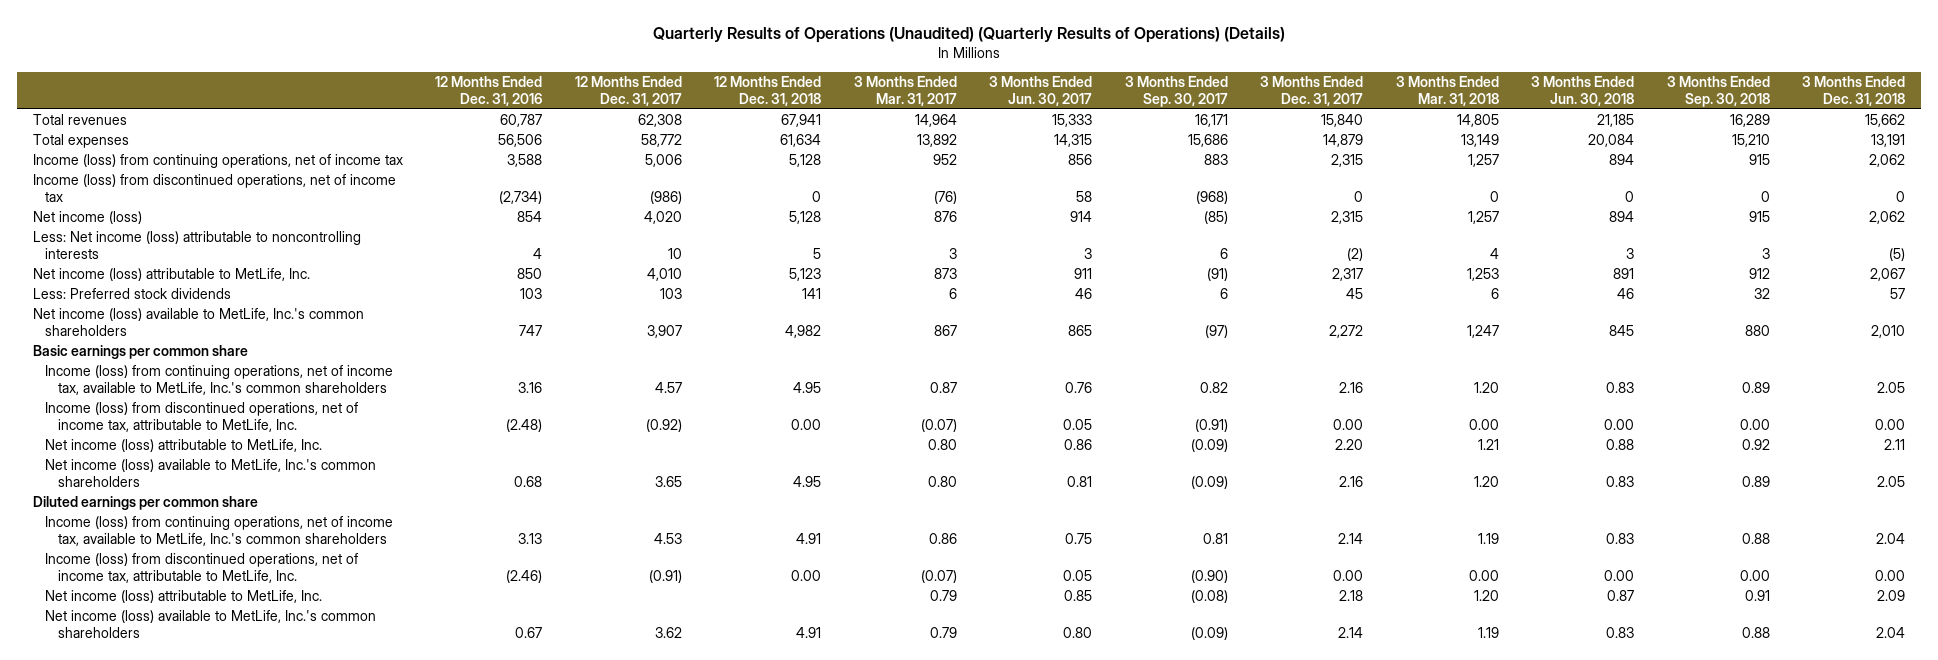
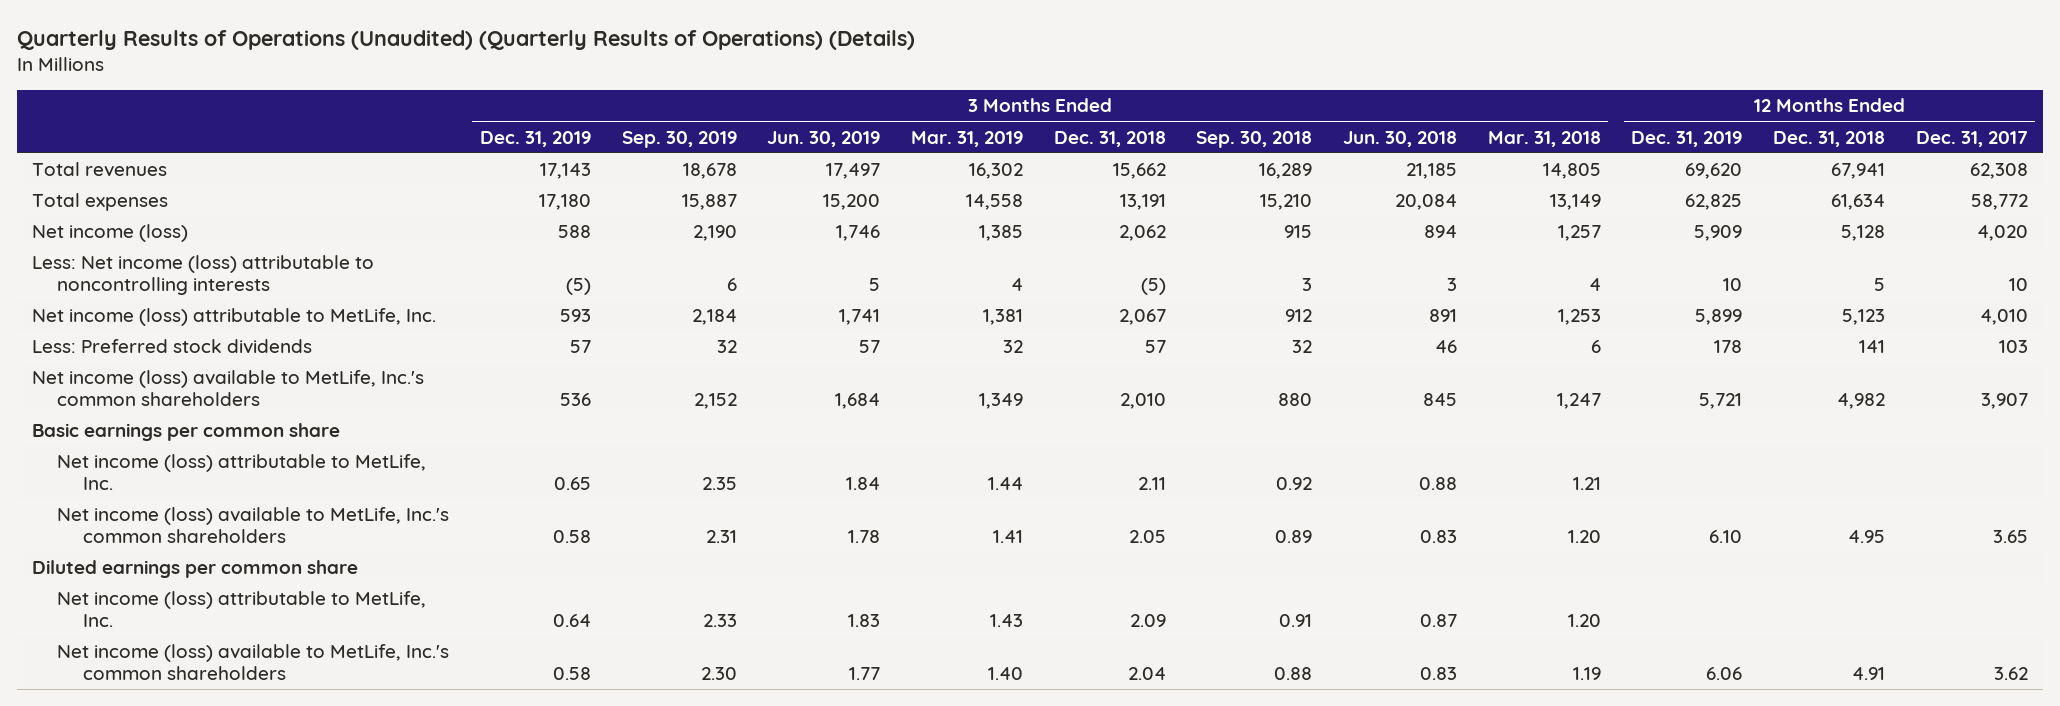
[435,76,543,106] 12 Months Ended Dec. 31, 2016 -> none
[853,76,957,106] 3 Months Ended Mar. 31, 2017 -> none
[989,76,1093,106] 3 Months Ended Jun. 30, 2017 -> none
[1124,76,1228,107] 3 Months Ended Sep. 30, 2017 -> none
[1260,76,1364,106] 3 Months Ended Dec. 31, 2017 -> none
none -> [480,130,592,147] Dec. 31, 2019
none -> [621,130,737,148] Sep. 30, 2019
none -> [767,130,881,147] Jun. 30, 2019
none -> [911,130,1024,147] Mar. 31, 2019
none -> [1631,130,1743,147] Dec. 31, 2019
[33,154,404,169] Income (loss) from continuing operations, net of income tax -> none
[33,174,397,202] Income (loss) from discontinued operations, net of income tax -> none
[45,365,394,395] Income (loss) from continuing operations, net of income tax, available to MetLife, Inc.'s common shareholders -> none
[45,402,359,432] Income (loss) from discontinued operations, net of income tax, attributable to MetLife, Inc. -> none
[45,516,394,546] Income (loss) from continuing operations, net of income tax, available to MetLife, Inc.'s common shareholders -> none
[45,553,359,583] Income (loss) from discontinued operations, net of income tax, attributable to MetLife, Inc. -> none

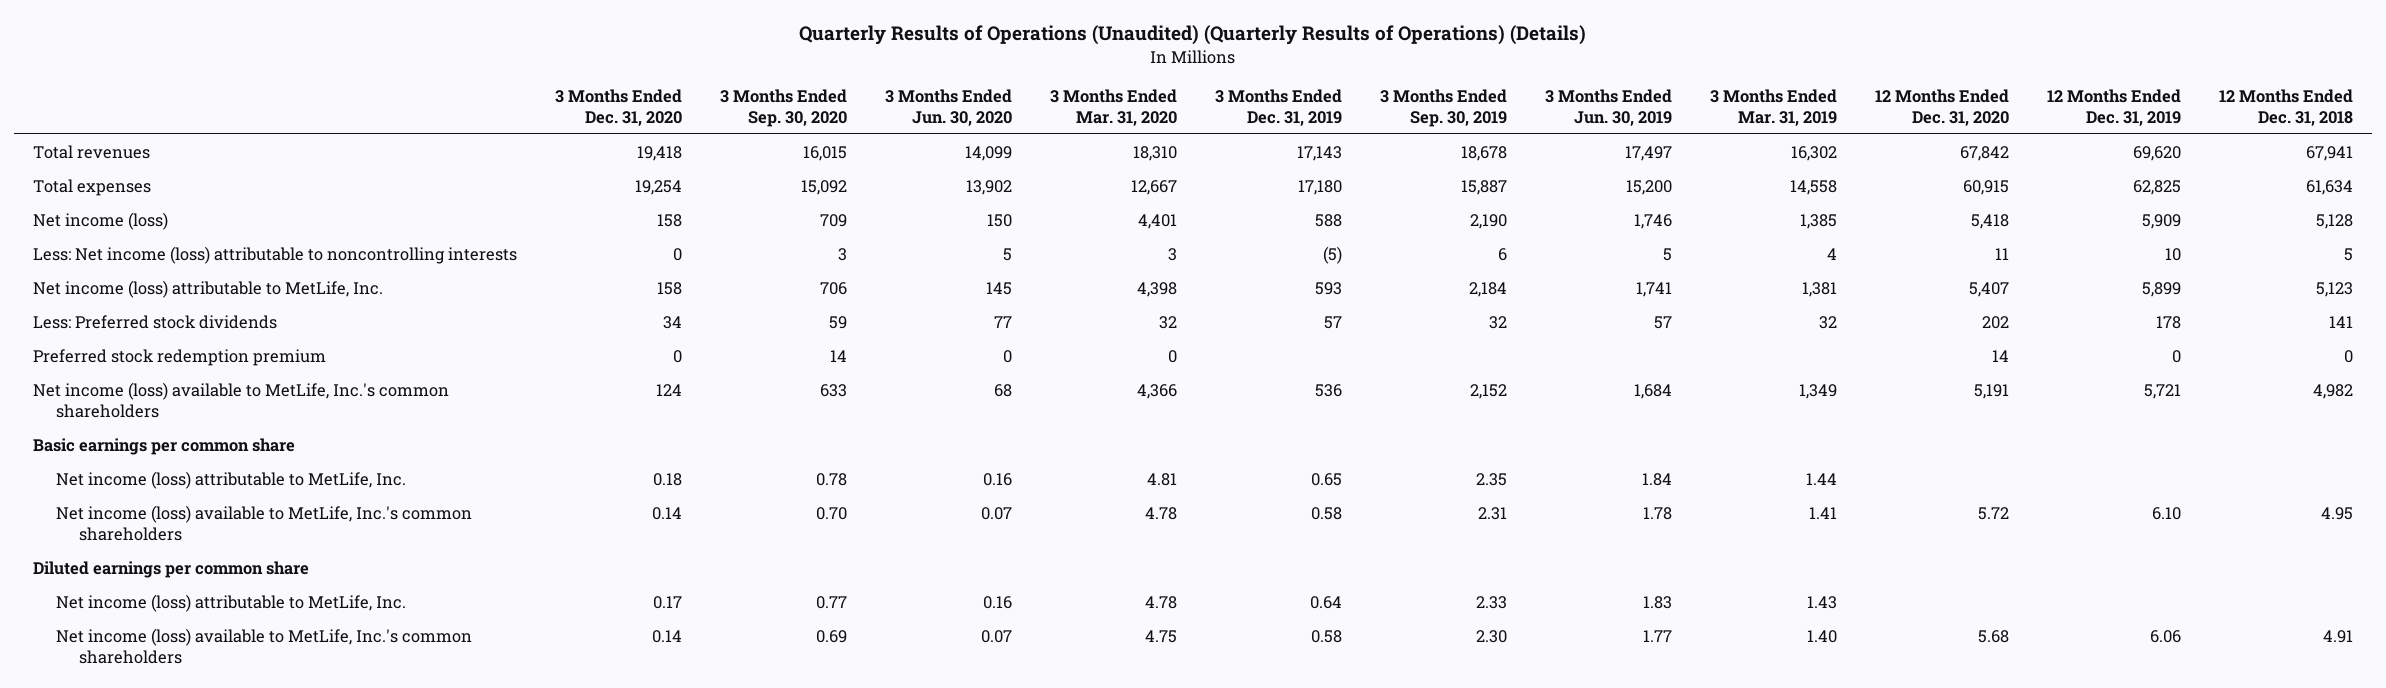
[1053,130,1166,147] Dec. 31, 2018 -> none
[1196,130,1313,148] Sep. 30, 2018 -> none
[1343,130,1458,147] Jun. 30, 2018 -> none
[1487,130,1601,147] Mar. 31, 2018 -> none
[1915,130,2028,147] Dec. 31, 2017 -> none
none -> [555,89,683,126] 3 Months Ended Dec. 31, 2020
none -> [720,89,848,127] 3 Months Ended Sep. 30, 2020
none -> [885,89,1013,126] 3 Months Ended Jun. 30, 2020
none -> [1050,89,1178,126] 3 Months Ended Mar. 31, 2020
none -> [1874,89,2009,126] 12 Months Ended Dec. 31, 2020
none -> [33,348,327,366] Preferred stock redemption premium

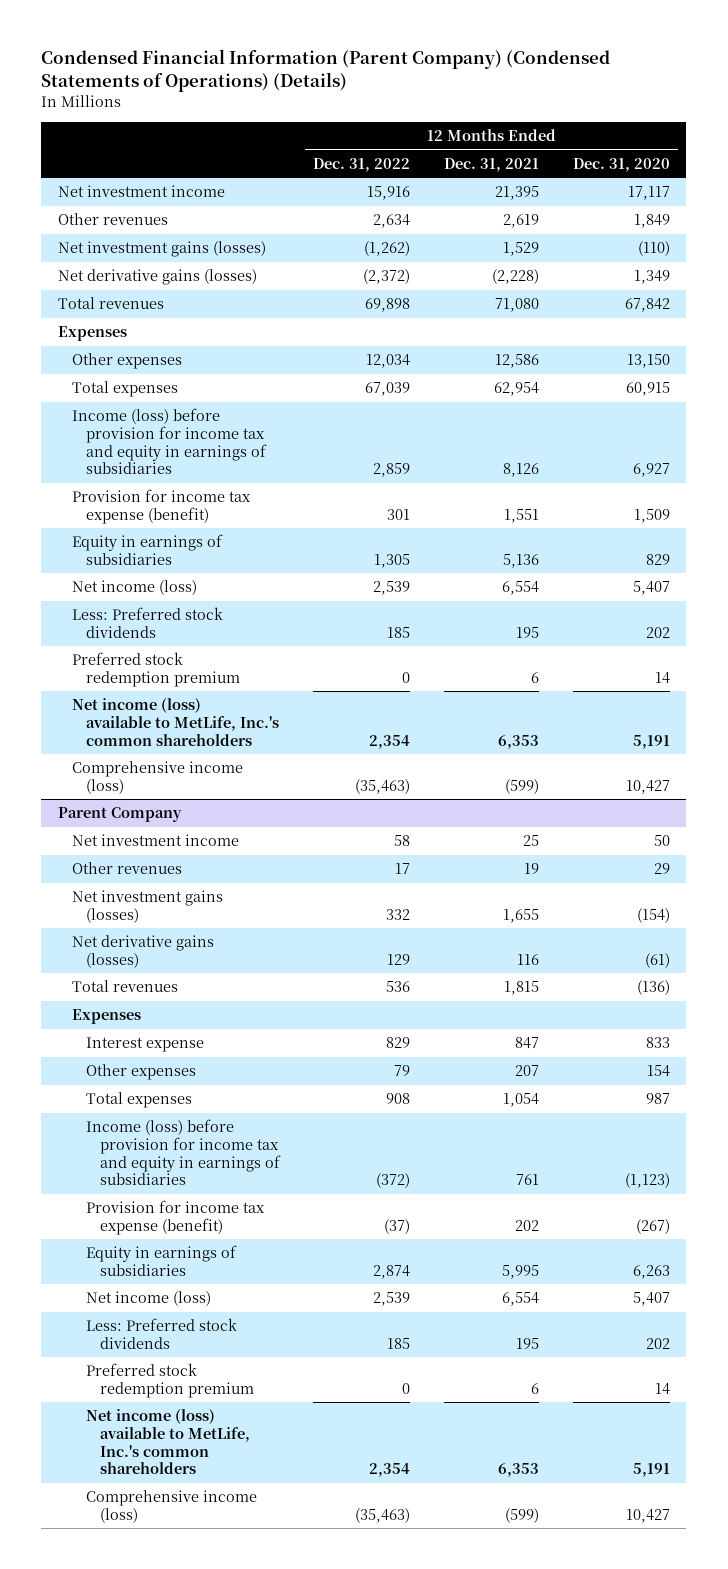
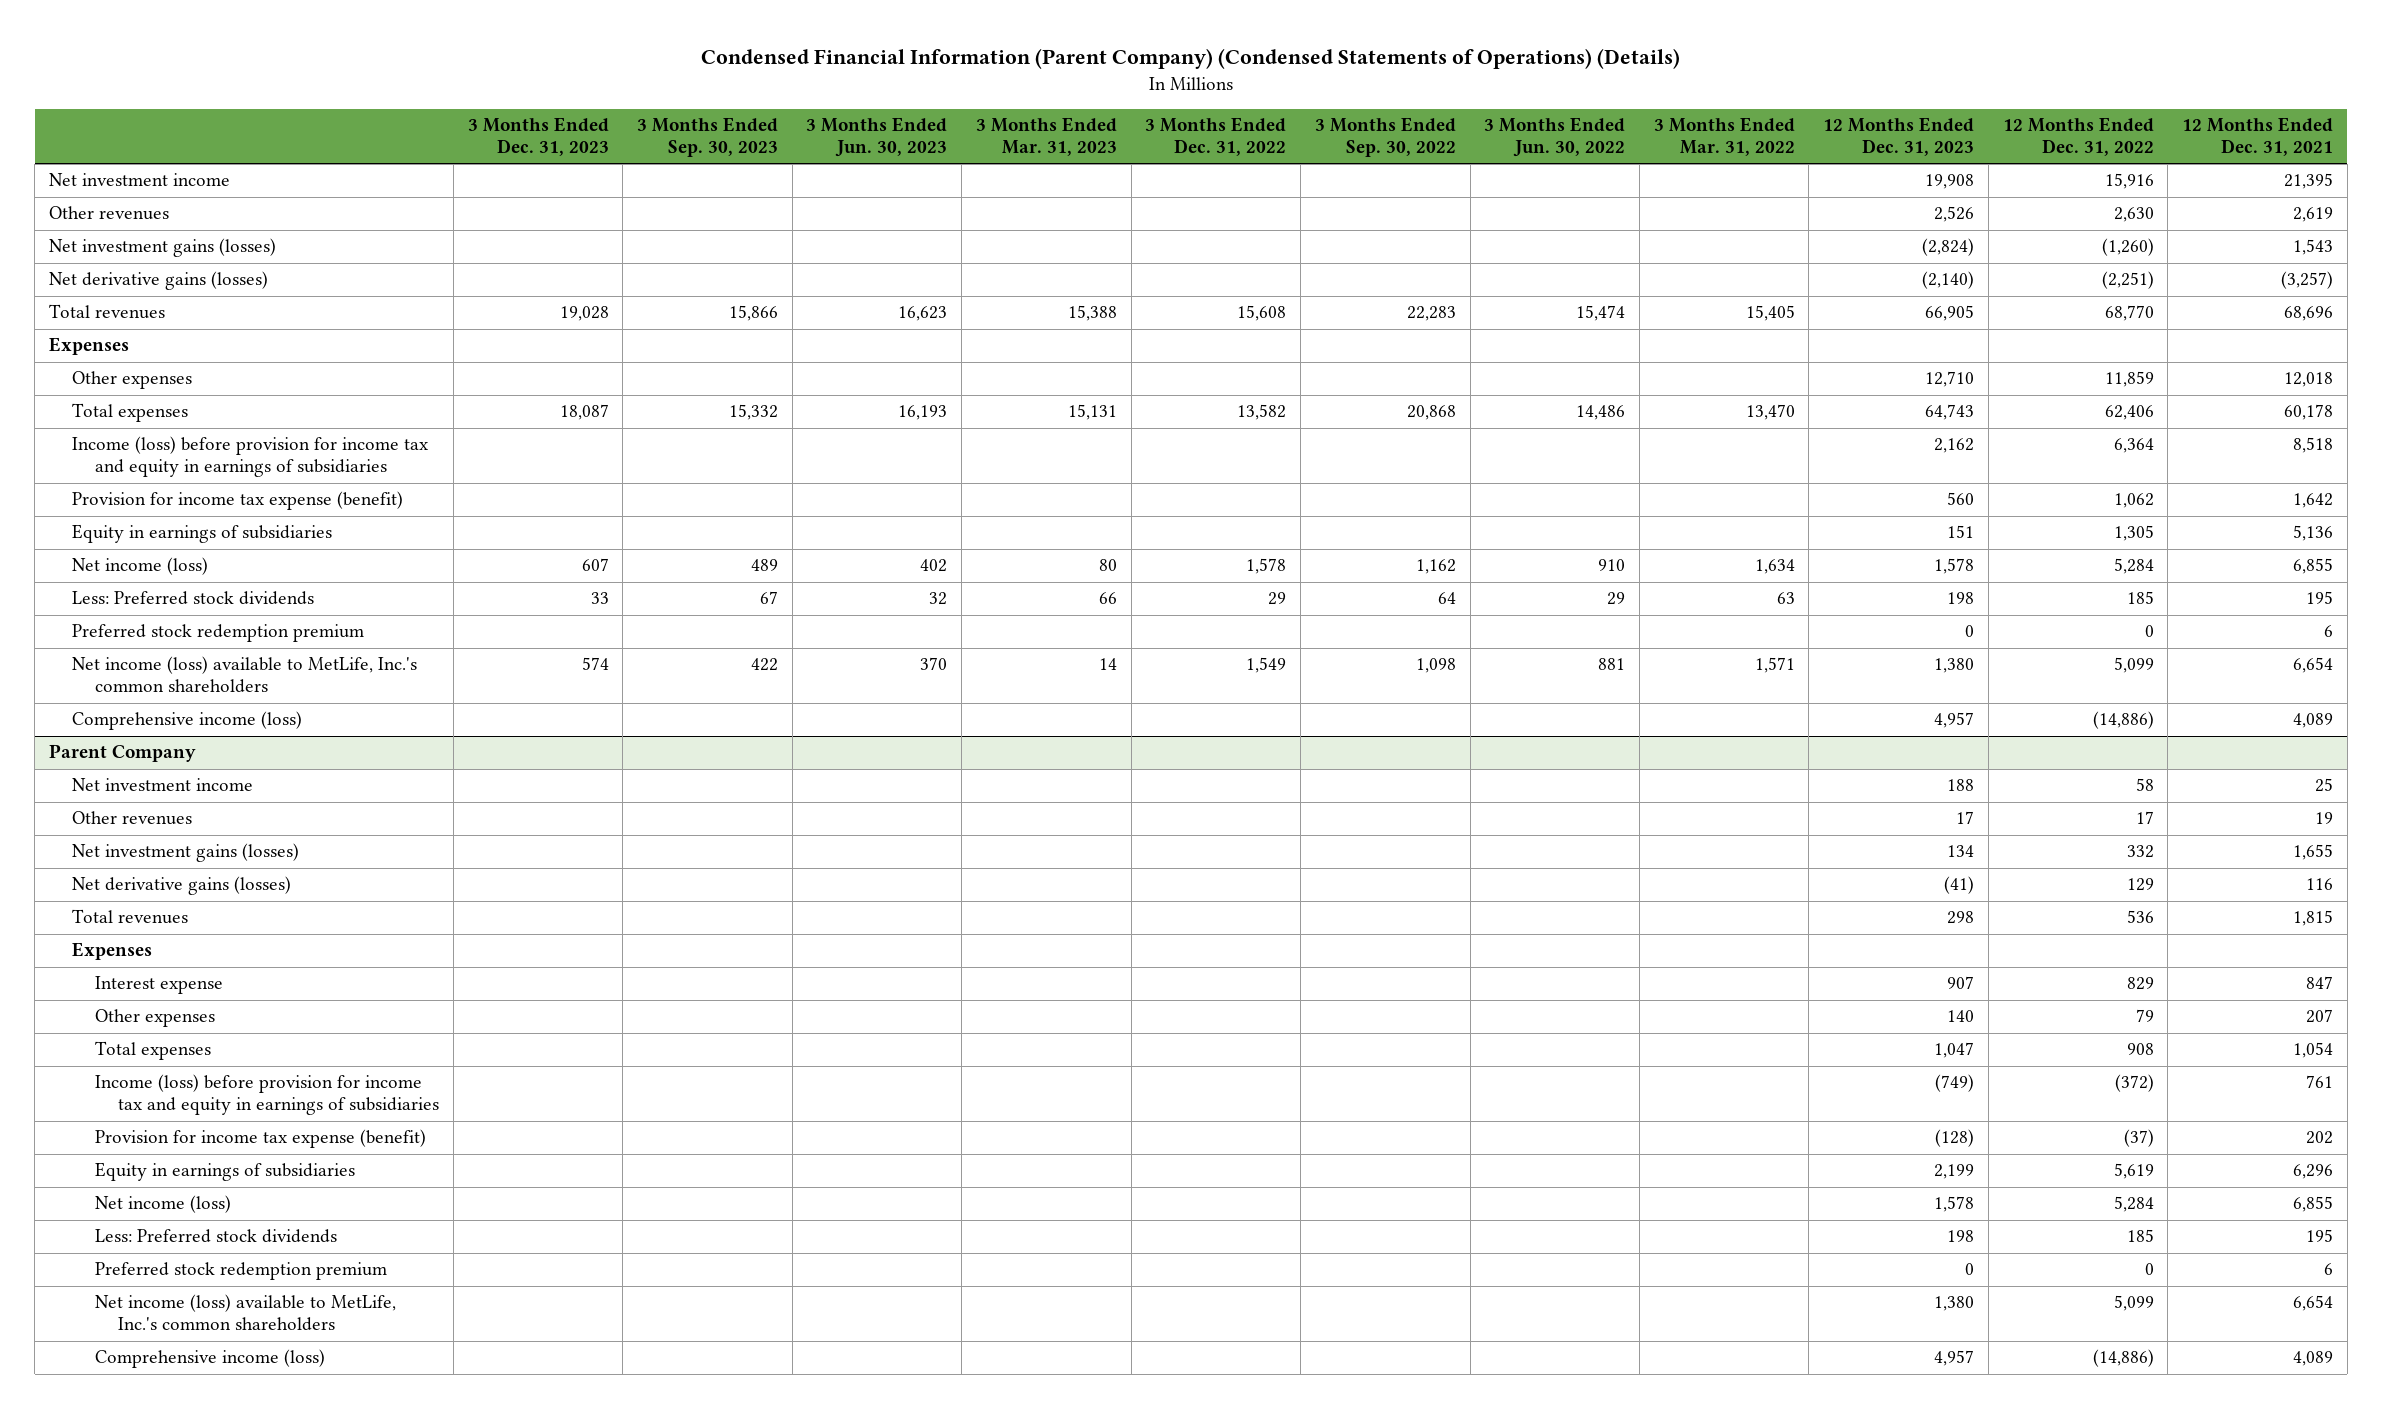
[572,157,670,172] Dec. 31, 2020 -> none
none -> [467,117,609,156] 3 Months Ended Dec. 31, 2023
none -> [637,117,779,157] 3 Months Ended Sep. 30, 2023
none -> [806,117,948,157] 3 Months Ended Jun. 30, 2023
none -> [975,117,1117,156] 3 Months Ended Mar. 31, 2023
none -> [1145,117,1287,156] 3 Months Ended Dec. 31, 2022
none -> [1314,117,1456,157] 3 Months Ended Sep. 30, 2022
none -> [1484,117,1626,157] 3 Months Ended Jun. 30, 2022
none -> [1653,117,1795,156] 3 Months Ended Mar. 31, 2022
none -> [1823,117,1975,156] 12 Months Ended Dec. 31, 2023
[373,214,411,229] 2,634 -> [2113,207,2154,223] 2,630
[364,241,411,257] (1,262) -> [2101,238,2154,257] (1,260)
[503,242,540,257] 1,529 -> [2293,239,2334,256] 1,543
[363,269,411,285] (2,372) -> [2101,271,2154,290] (2,251)
[492,269,540,285] (2,228) -> [2281,271,2334,290] (3,257)
[365,298,411,313] 69,898 -> [2104,305,2154,322] 68,770
[495,298,540,313] 71,080 -> [2284,306,2334,322] 68,696
[366,354,411,369] 12,034 -> [2104,371,2154,388] 11,859
[495,354,540,369] 12,586 -> [2284,372,2334,388] 12,018
[365,382,411,397] 67,039 -> [2104,405,2154,421] 62,406
[494,382,540,397] 62,954 -> [2284,404,2334,421] 60,178
[373,463,411,478] 2,859 -> [2113,438,2154,454] 6,364
[503,463,540,478] 8,126 -> [2293,437,2334,454] 8,518
[387,508,411,520] 301 -> [2113,493,2154,509] 1,062
[504,508,540,523] 1,551 -> [2293,493,2334,509] 1,642
[373,581,411,596] 2,539 -> [2113,558,2154,575] 5,284
[502,581,540,596] 6,554 -> [2293,558,2334,575] 6,855
[369,734,411,749] 2,354 -> [2113,657,2154,674] 5,099
[498,734,540,749] 6,353 -> [2293,657,2334,674] 6,654
[355,778,411,794] (35,463) -> [2092,711,2154,730] (14,886)
[505,778,540,794] (599) -> [2293,713,2334,729] 4,089
[373,1264,411,1279] 2,874 -> [2113,1163,2154,1180] 5,619
[502,1264,540,1279] 5,995 -> [2293,1164,2334,1180] 6,296
[373,1292,411,1307] 2,539 -> [2113,1196,2154,1213] 5,284
[502,1292,540,1307] 6,554 -> [2293,1196,2334,1213] 6,855
[369,1463,411,1478] 2,354 -> [2113,1295,2154,1312] 5,099
[498,1463,540,1478] 6,353 -> [2293,1295,2334,1312] 6,654
[355,1507,411,1523] (35,463) -> [2092,1349,2154,1368] (14,886)
[505,1507,540,1523] (599) -> [2293,1351,2334,1367] 4,089

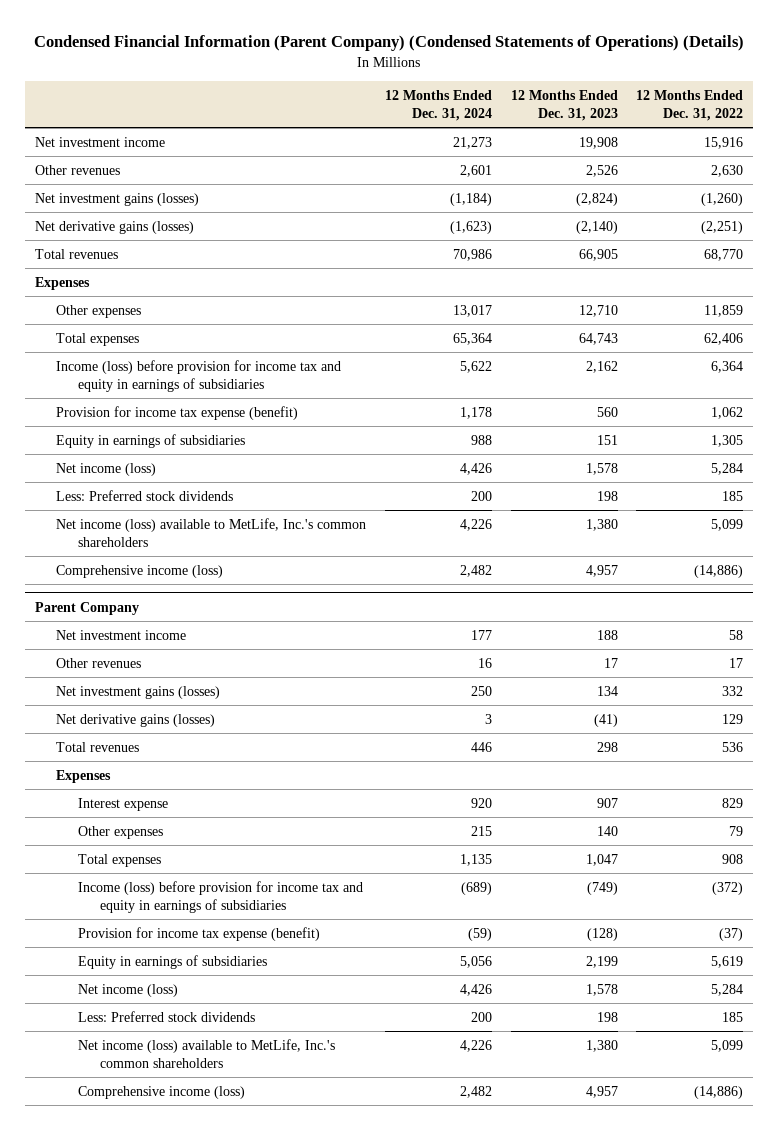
[467,117,609,156] 3 Months Ended Dec. 31, 2023 -> none
[637,117,779,157] 3 Months Ended Sep. 30, 2023 -> none
[806,117,948,157] 3 Months Ended Jun. 30, 2023 -> none
[975,117,1117,156] 3 Months Ended Mar. 31, 2023 -> none
[1145,117,1287,156] 3 Months Ended Dec. 31, 2022 -> none
[1314,117,1456,157] 3 Months Ended Sep. 30, 2022 -> none
[1484,117,1626,157] 3 Months Ended Jun. 30, 2022 -> none
[1653,117,1795,156] 3 Months Ended Mar. 31, 2022 -> none
[2182,117,2334,156] 12 Months Ended Dec. 31, 2021 -> none
none -> [384,89,492,121] 12 Months Ended Dec. 31, 2024
[72,624,365,643] Preferred stock redemption premium -> none
[95,1262,388,1281] Preferred stock redemption premium -> none

